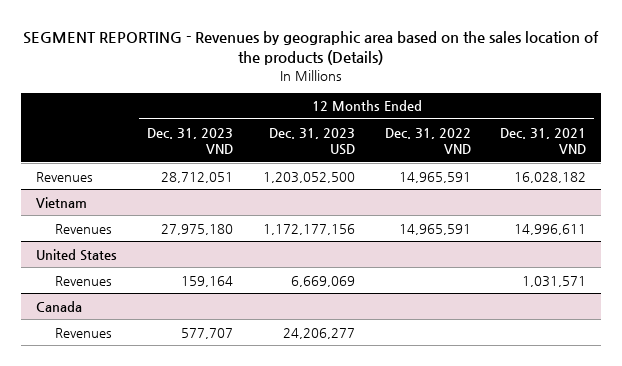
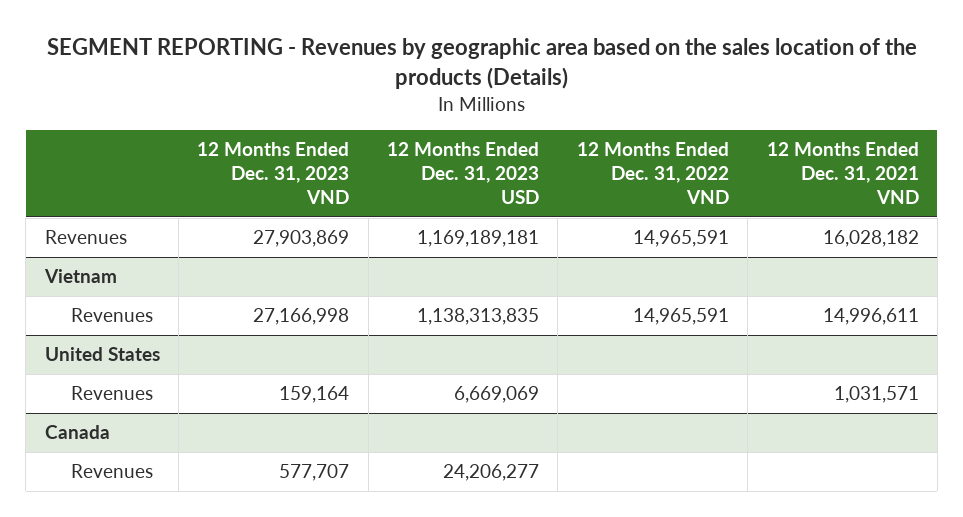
[160,171,233,183] 28,712,051 -> [253,230,350,248] 27,903,869
[262,171,355,183] 1,203,052,500 -> [417,230,540,248] 1,169,189,181
[160,223,233,235] 27,975,180 -> [253,308,350,326] 27,166,998
[262,223,355,235] 1,172,177,156 -> [417,308,540,326] 1,138,313,835

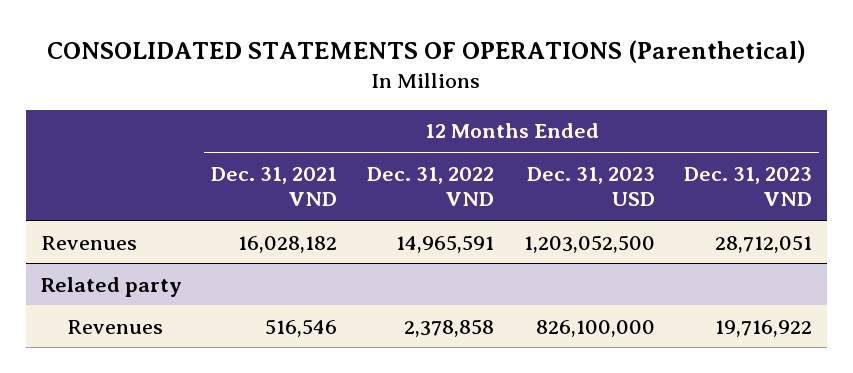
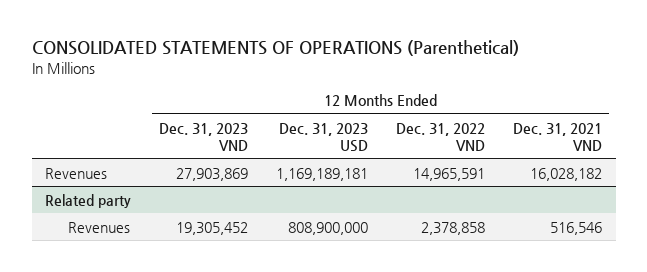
[523,234,655,253] 1,203,052,500 -> [276,167,369,181] 1,169,189,181
[715,234,813,253] 28,712,051 -> [176,167,249,181] 27,903,869
[535,319,655,337] 826,100,000 -> [288,221,369,235] 808,900,000
[715,319,813,337] 19,716,922 -> [176,221,249,235] 19,305,452

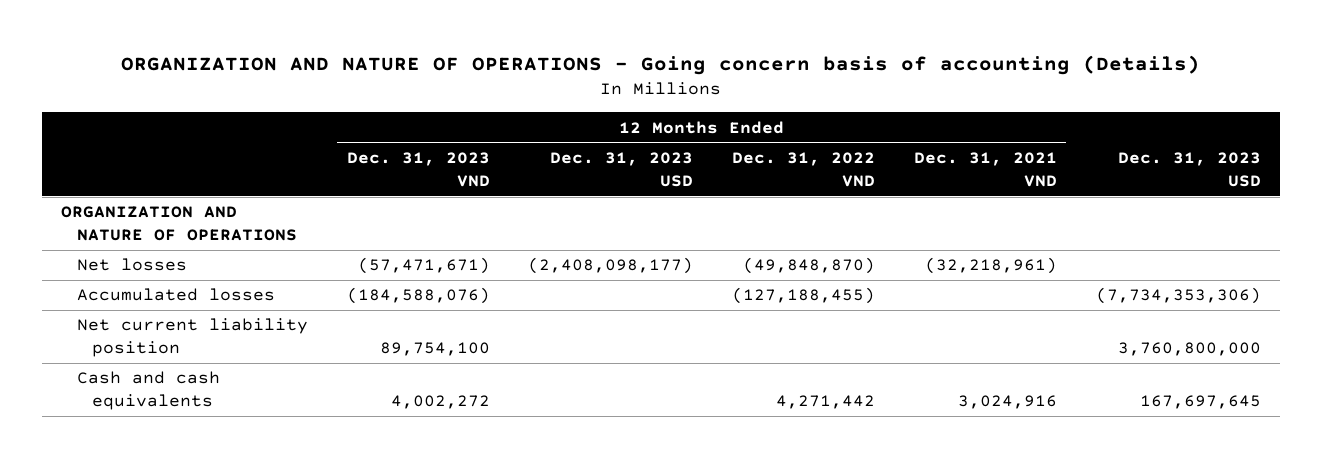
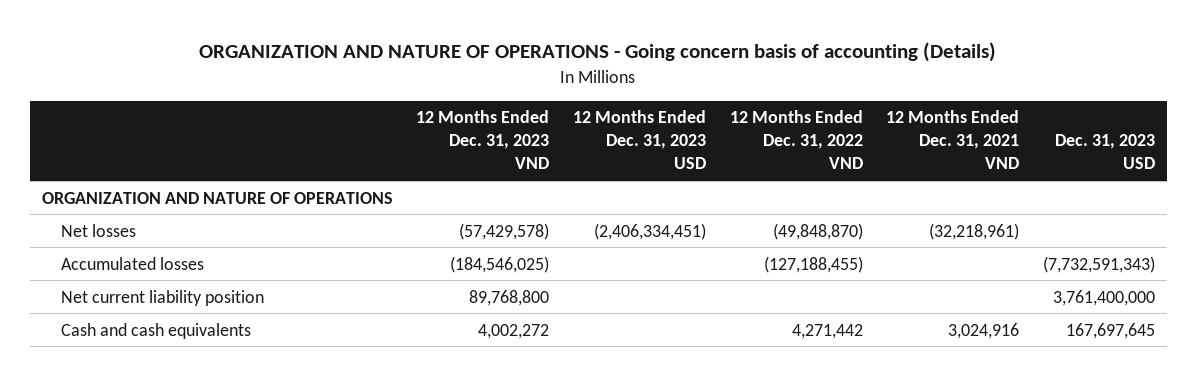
[357,257,490,275] (57,471,671) -> [459,222,550,240] (57,429,578)
[528,257,694,275] (2,408,098,177) -> [593,222,706,240] (2,406,334,451)
[346,287,490,305] (184,588,076) -> [450,255,550,273] (184,546,025)
[1095,287,1261,305] (7,734,353,306) -> [1042,255,1155,273] (7,732,591,343)
[379,342,490,357] 89,754,100 -> [469,289,550,306] 89,768,800
[1117,342,1261,357] 3,760,800,000 -> [1052,289,1155,306] 3,761,400,000

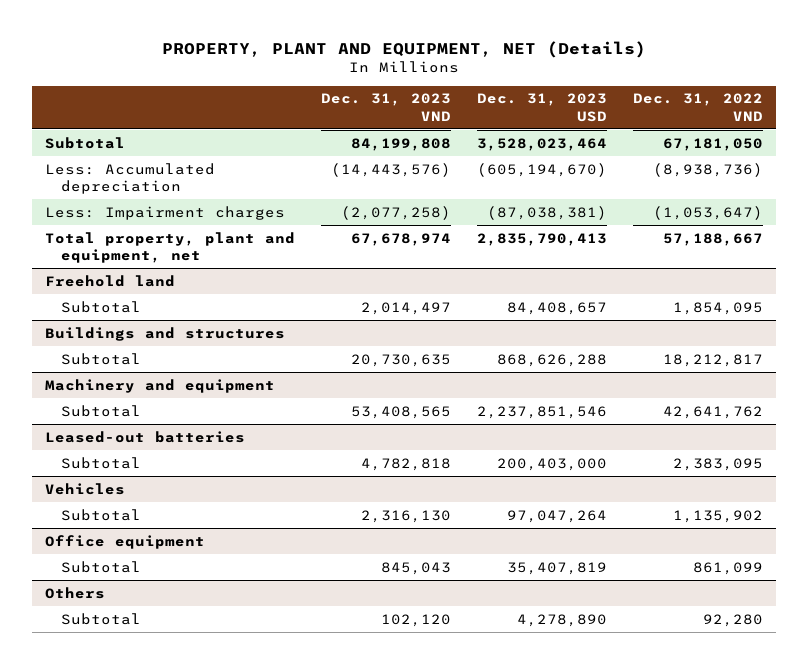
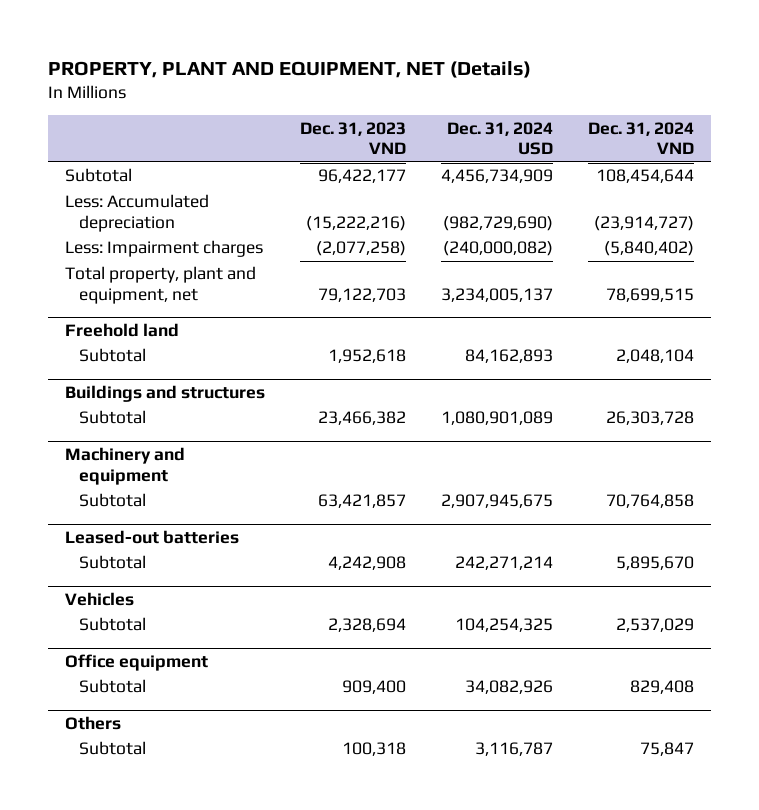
[477,93,608,122] Dec. 31, 2023 USD -> none
[633,93,764,121] Dec. 31, 2022 VND -> none
none -> [446,121,553,156] Dec. 31, 2024 USD
none -> [587,121,694,155] Dec. 31, 2024 VND
[351,137,452,151] 84,199,808 -> [318,169,407,184] 96,422,177
[331,162,452,177] (14,443,576) -> [306,216,407,232] (15,222,216)
[351,232,452,246] 67,678,974 -> [318,288,407,303] 79,122,703
[361,301,452,315] 2,014,497 -> [328,349,407,364] 1,952,618
[351,353,452,367] 20,730,635 -> [318,411,407,426] 23,466,382
[351,405,452,419] 53,408,565 -> [318,494,407,509] 63,421,857
[361,457,452,471] 4,782,818 -> [328,556,407,571] 4,242,908
[361,509,452,523] 2,316,130 -> [328,618,407,633] 2,328,694
[381,561,452,575] 845,043 -> [342,680,407,695] 909,400
[381,613,452,627] 102,120 -> [342,742,407,757] 100,318

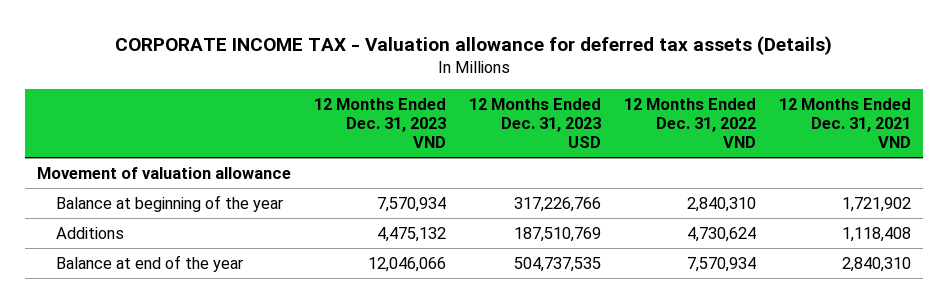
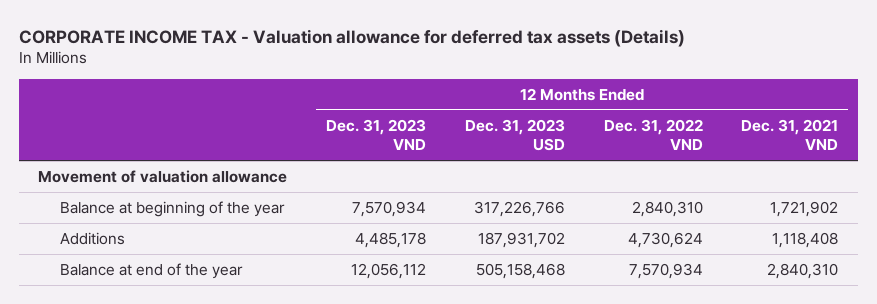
[377,226,447,242] 4,475,132 -> [355,232,427,249] 4,485,178
[514,226,602,242] 187,510,769 -> [477,232,565,249] 187,931,702
[368,256,447,272] 12,046,066 -> [351,263,427,280] 12,056,112
[514,256,602,272] 504,737,535 -> [475,263,565,280] 505,158,468

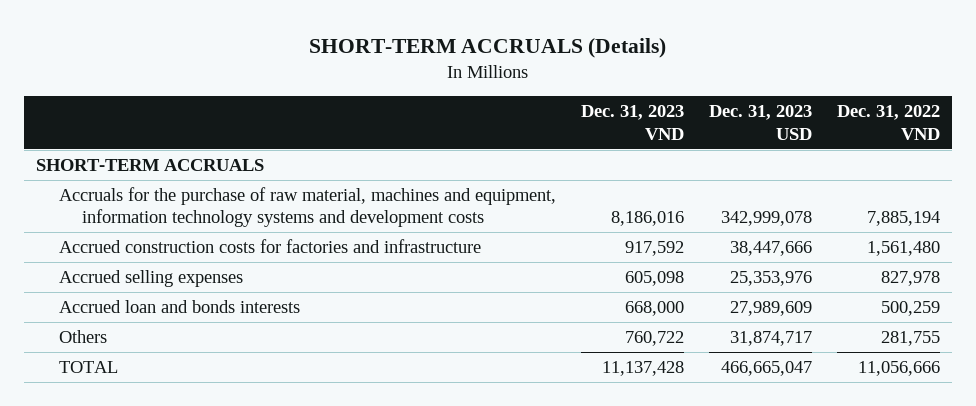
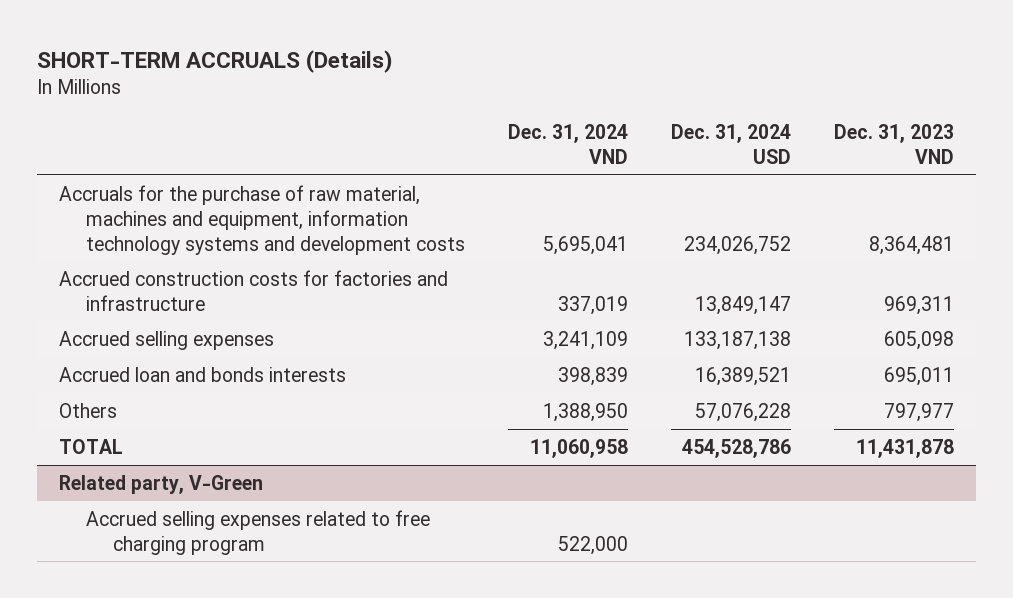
[708,105,812,140] Dec. 31, 2023 USD -> none
[836,105,940,140] Dec. 31, 2022 VND -> none
none -> [508,123,629,164] Dec. 31, 2024 VND
none -> [671,123,792,164] Dec. 31, 2024 USD
[36,159,265,172] SHORT-TERM ACCRUALS -> none
[611,211,685,227] 8,186,016 -> [869,235,955,255] 8,364,481
[625,241,685,257] 917,592 -> [884,295,955,315] 969,311
[625,301,685,317] 668,000 -> [884,366,955,386] 695,011
[625,331,685,347] 760,722 -> [884,402,955,422] 797,977
[602,361,685,377] 11,137,428 -> [856,438,955,458] 11,431,878
none -> [58,474,263,494] Related party, V-Green
none -> [85,509,430,555] Accrued selling expenses related to free charging program

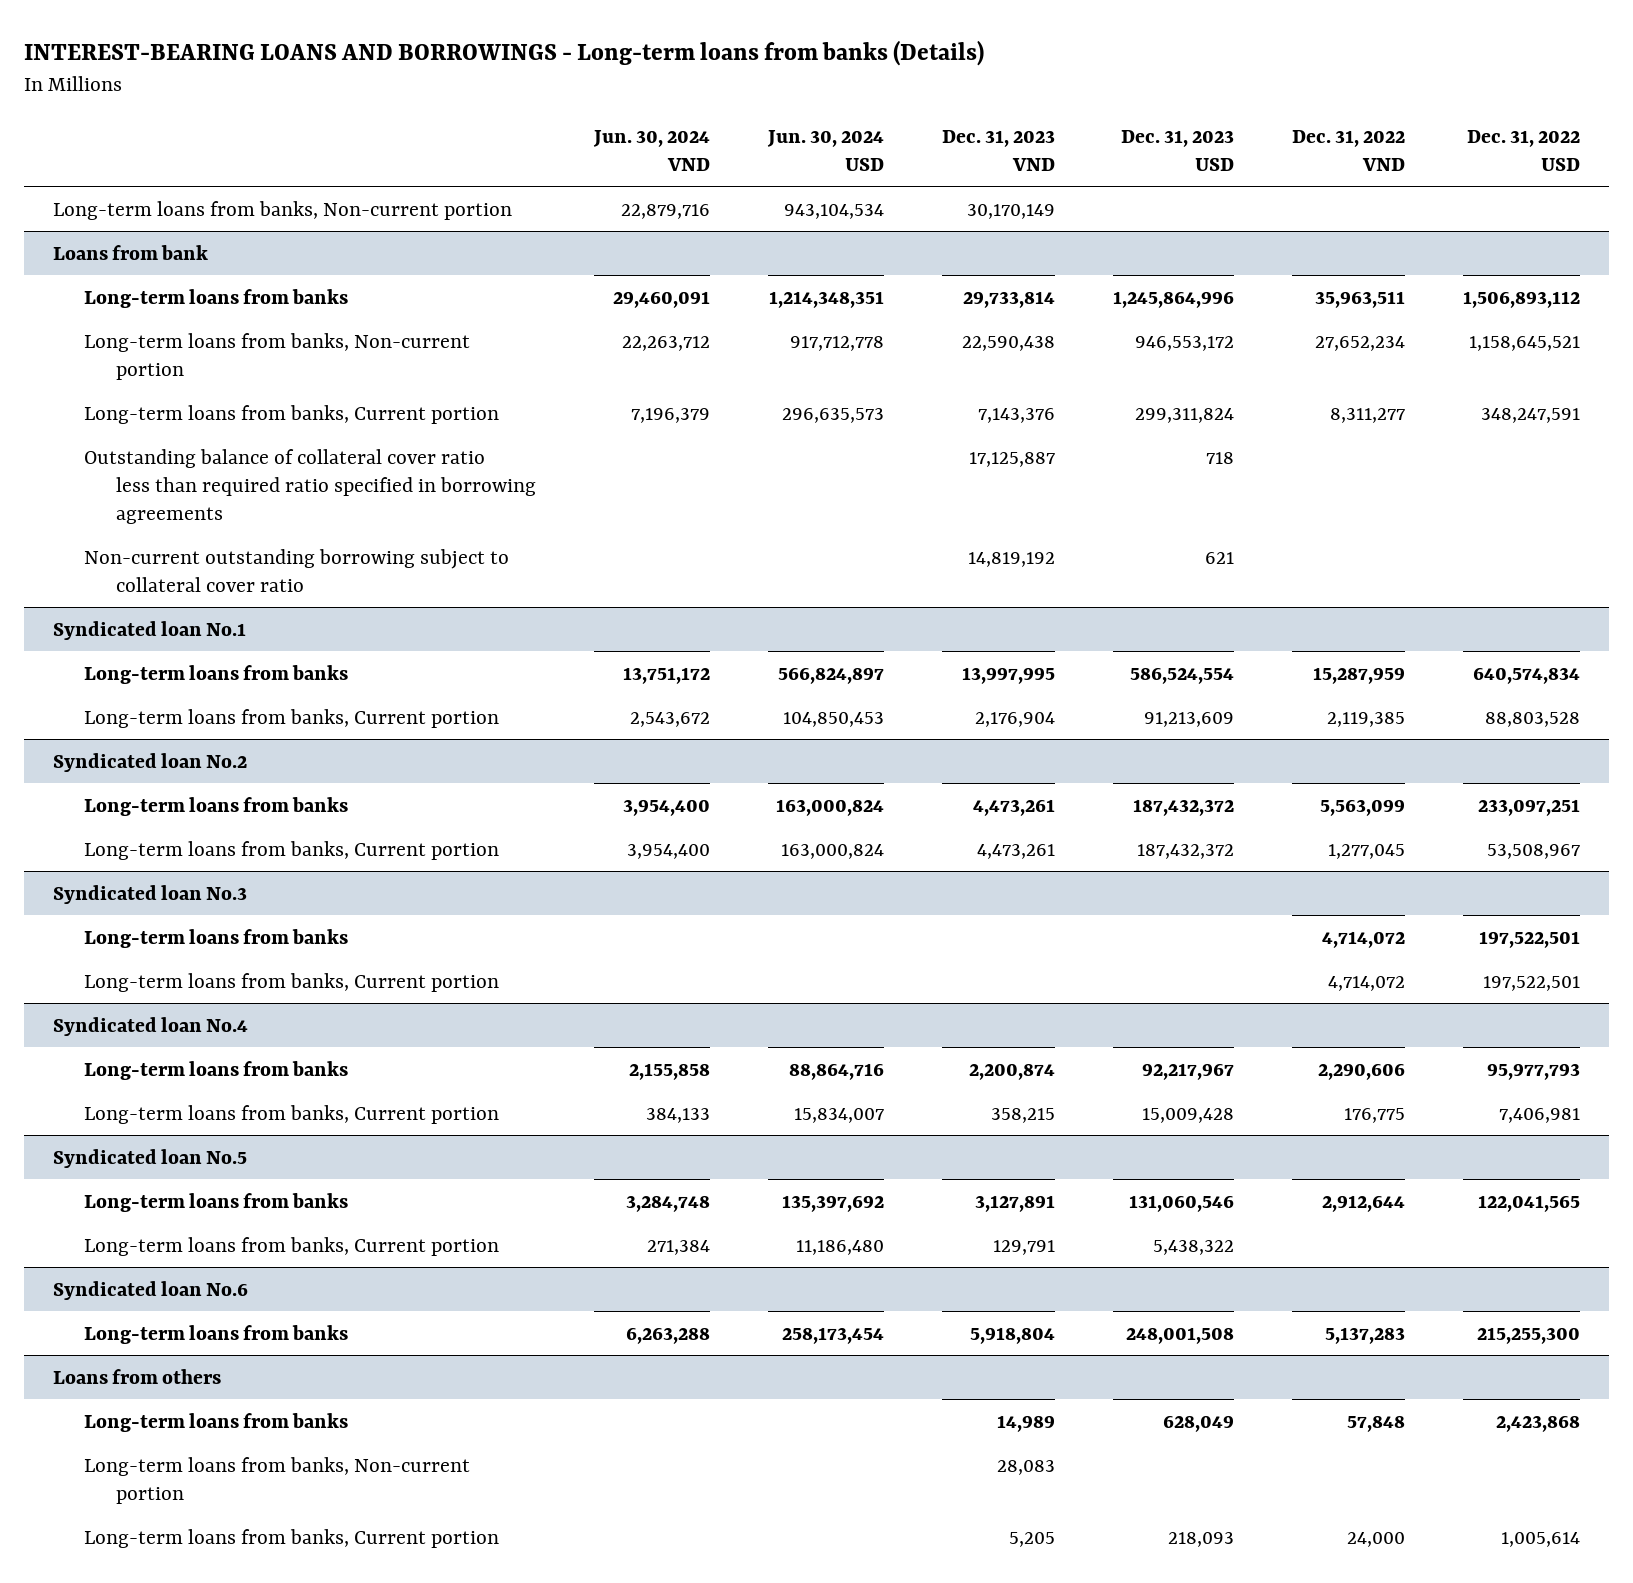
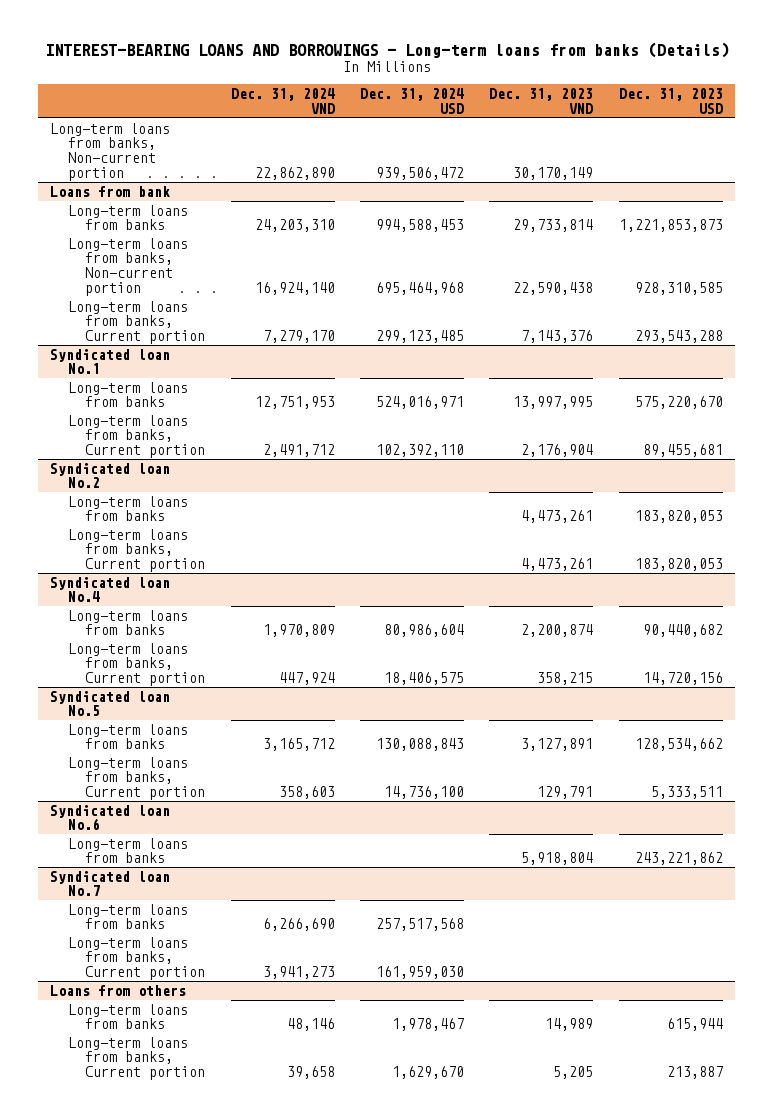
[592,129,710,171] Jun. 30, 2024 VND -> none
[766,129,884,171] Jun. 30, 2024 USD -> none
[1291,129,1405,171] Dec. 31, 2022 VND -> none
[1466,129,1580,171] Dec. 31, 2022 USD -> none
none -> [230,88,335,114] Dec. 31, 2024 VND
none -> [360,88,465,114] Dec. 31, 2024 USD
[84,448,536,524] Outstanding balance of collateral cover ratio less than required ratio specified in borrowing agreements -> none
[84,548,510,592] Non-current outstanding borrowing subject to collateral cover ratio -> none
[1112,290,1234,308] 1,245,864,996 -> [618,219,723,233] 1,221,853,873
[1134,335,1234,351] 946,553,172 -> [634,281,723,295] 928,310,585
[1134,407,1234,423] 299,311,824 -> [634,330,723,344] 293,543,288
[1129,666,1234,684] 586,524,554 -> [634,396,723,410] 575,220,670
[1143,711,1234,727] 91,213,609 -> [642,444,723,458] 89,455,681
[53,884,248,904] Syndicated loan No.3 -> none
[84,928,349,948] Long-term loans from banks -> none
[84,972,500,992] Long-term loans from banks, Current portion -> none
[1132,798,1234,816] 187,432,372 -> [634,510,723,524] 183,820,053
[1136,843,1234,859] 187,432,372 -> [634,558,723,572] 183,820,053
[1141,1062,1234,1080] 92,217,967 -> [642,624,723,638] 90,440,682
[1141,1107,1234,1123] 15,009,428 -> [642,672,723,686] 14,720,156
[1128,1194,1234,1212] 131,060,546 -> [634,738,723,752] 128,534,662
[1152,1239,1234,1255] 5,438,322 -> [650,786,723,800] 5,333,511
[1125,1326,1234,1344] 248,001,508 -> [634,852,723,866] 243,221,862
none -> [50,870,171,897] Syndicated loan No.7
none -> [67,903,188,930] Long-term loans from banks
none -> [67,936,206,981] Long-term loans from banks, Current portion
[84,1456,471,1504] Long-term loans from banks, Non-current portion -> none
[1162,1414,1234,1432] 628,049 -> [666,1018,723,1032] 615,944
[1167,1531,1234,1547] 218,093 -> [666,1066,723,1080] 213,887

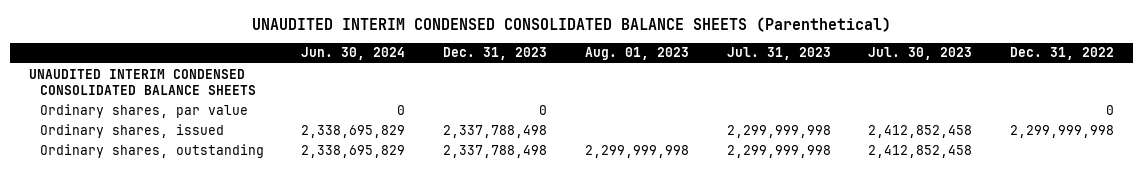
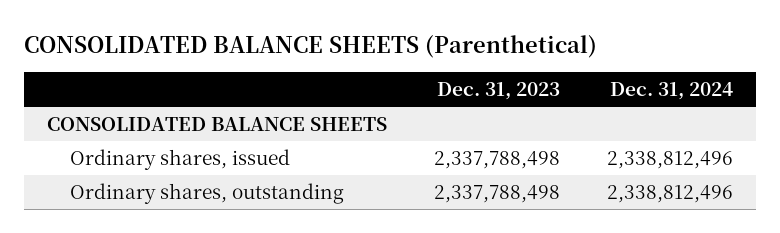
[251,17,891,33] UNAUDITED INTERIM CONDENSED CONSOLIDATED BALANCE SHEETS (Parenthetical) -> [23,35,597,59] CONSOLIDATED BALANCE SHEETS (Parenthetical)
[301,47,406,61] Jun. 30, 2024 -> none
[584,47,689,61] Aug. 01, 2023 -> none
[726,47,831,61] Jul. 31, 2023 -> none
[868,47,973,61] Jul. 30, 2023 -> none
[1009,47,1114,61] Dec. 31, 2022 -> none
none -> [609,82,733,101] Dec. 31, 2024
[39,103,248,118] Ordinary shares, par value -> none
[29,68,256,95] UNAUDITED INTERIM CONDENSED CONSOLIDATED BALANCE SHEETS -> [47,116,388,131] CONSOLIDATED BALANCE SHEETS

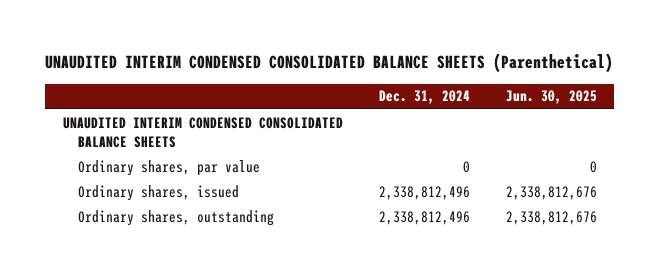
[23,35,597,59] CONSOLIDATED BALANCE SHEETS (Parenthetical) -> [45,53,614,74] UNAUDITED INTERIM CONDENSED CONSOLIDATED BALANCE SHEETS (Parenthetical)
[436,82,560,101] Dec. 31, 2023 -> none
none -> [505,90,597,105] Jun. 30, 2025
[47,116,388,131] CONSOLIDATED BALANCE SHEETS -> [62,116,343,148] UNAUDITED INTERIM CONDENSED CONSOLIDATED BALANCE SHEETS
none -> [77,159,260,176] Ordinary shares, par value

